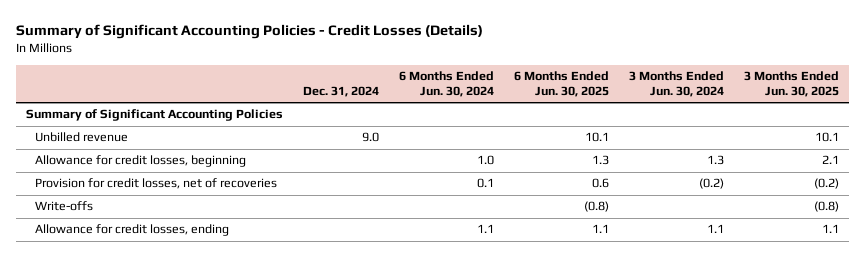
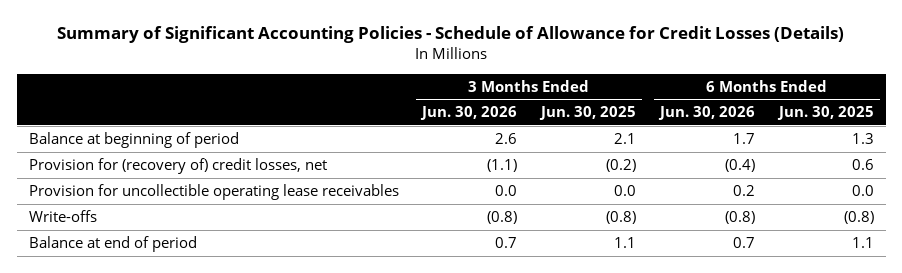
[15,24,483,40] Summary of Significant Accounting Policies - Credit Losses (Details) -> [57,26,845,44] Summary of Significant Accounting Policies - Schedule of Allowance for Credit Losses (Details)
[302,86,379,98] Dec. 31, 2024 -> none
[398,70,494,98] 6 Months Ended Jun. 30, 2024 -> none
[629,70,725,98] 3 Months Ended Jun. 30, 2024 -> none
none -> [420,106,518,121] Jun. 30, 2026
none -> [657,106,755,121] Jun. 30, 2026
[25,109,283,122] Summary of Significant Accounting Policies -> none
[35,132,129,143] Unbilled revenue -> none
[35,155,247,168] Allowance for credit losses, beginning -> [28,131,239,148] Balance at beginning of period
[35,178,278,190] Provision for credit losses, net of recoveries -> [28,157,327,174] Provision for (recovery of) credit losses, net
none -> [28,183,399,200] Provision for uncollectible operating lease receivables
[35,224,230,237] Allowance for credit losses, ending -> [28,235,197,252] Balance at end of period

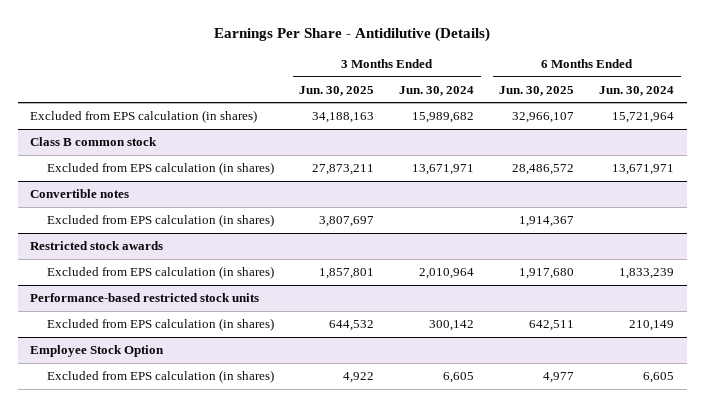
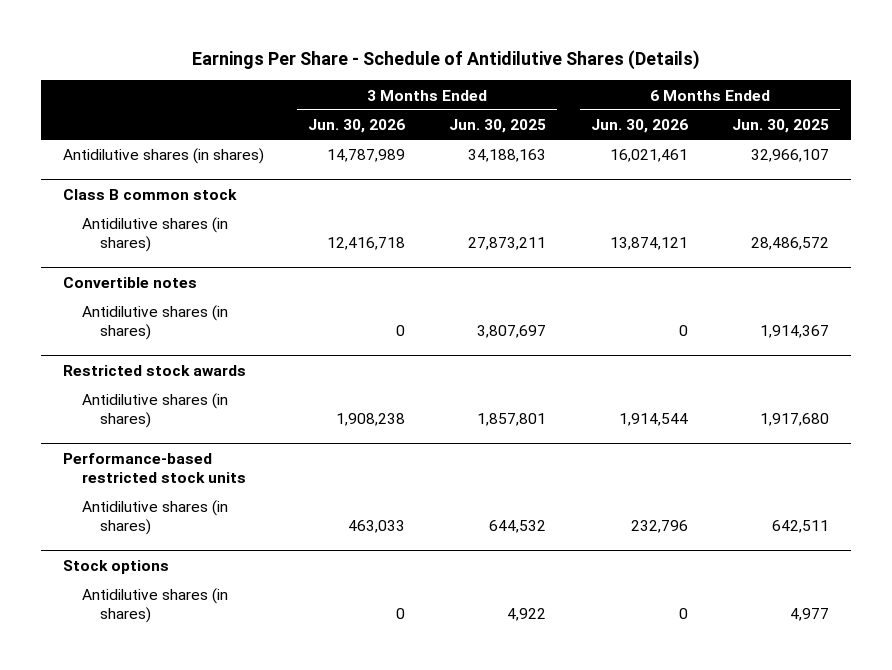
[214,27,491,43] Earnings Per Share - Antidilutive (Details) -> [191,49,700,70] Earnings Per Share - Schedule of Antidilutive Shares (Details)
[399,85,475,96] Jun. 30, 2024 -> none
[599,85,675,96] Jun. 30, 2024 -> none
none -> [308,119,406,134] Jun. 30, 2026
none -> [590,119,688,134] Jun. 30, 2026
[30,110,258,124] Excluded from EPS calculation (in shares) -> [62,148,264,165] Antidilutive shares (in shares)
[47,162,275,176] Excluded from EPS calculation (in shares) -> [81,217,228,253] Antidilutive shares (in shares)
[47,214,275,228] Excluded from EPS calculation (in shares) -> [81,305,228,341] Antidilutive shares (in shares)
[47,266,275,280] Excluded from EPS calculation (in shares) -> [81,393,228,429] Antidilutive shares (in shares)
[47,318,275,332] Excluded from EPS calculation (in shares) -> [81,500,228,536] Antidilutive shares (in shares)
[30,345,165,358] Employee Stock Option -> [62,559,169,574] Stock options
[47,370,275,384] Excluded from EPS calculation (in shares) -> [81,588,228,624] Antidilutive shares (in shares)

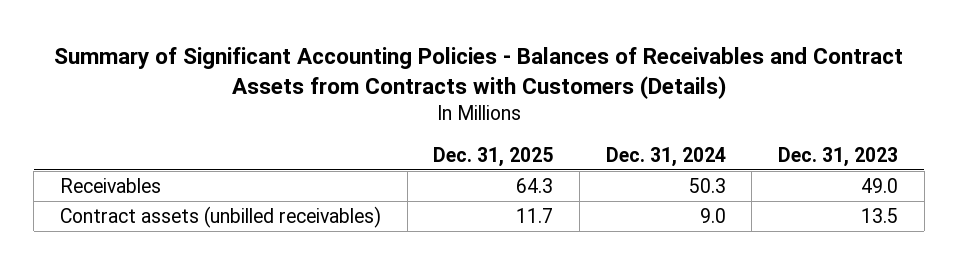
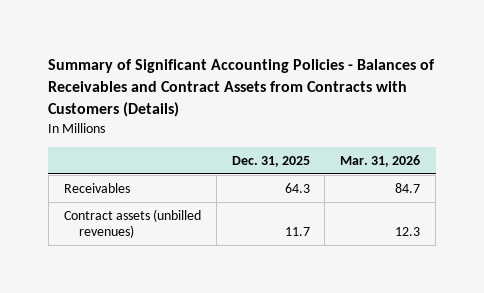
[605,146,726,167] Dec. 31, 2024 -> none
[778,146,899,167] Dec. 31, 2023 -> none
none -> [340,154,421,167] Mar. 31, 2026
[60,205,382,228] Contract assets (unbilled receivables) -> [63,208,201,239] Contract assets (unbilled revenues)

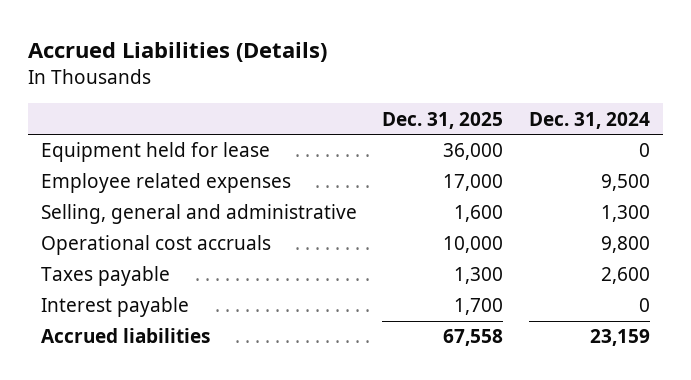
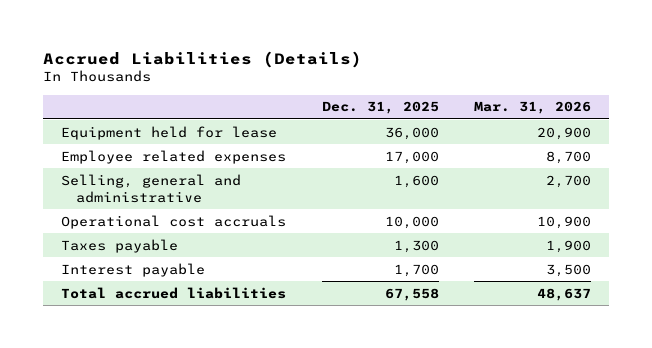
[528,111,650,129] Dec. 31, 2024 -> none
none -> [474,101,592,115] Mar. 31, 2026
[41,328,211,344] Accrued liabilities -> [61,286,287,299] Total accrued liabilities

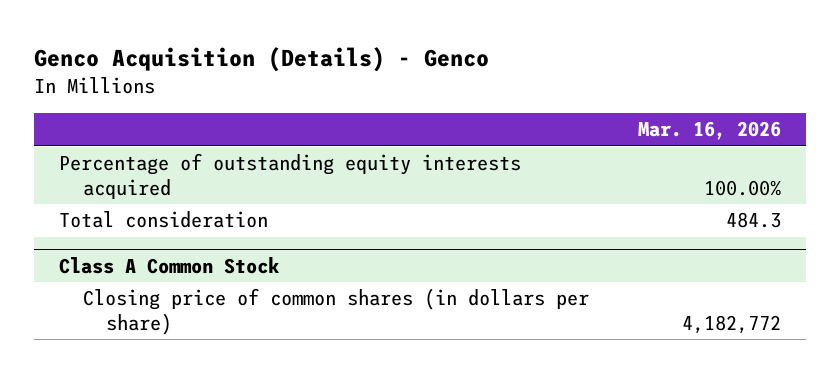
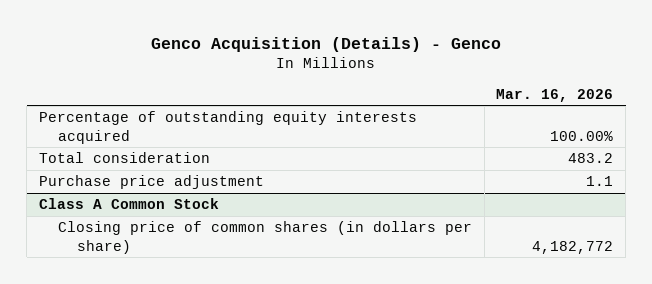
[725,212,781,229] 484.3 -> [568,153,614,164] 483.2
none -> [38,175,264,190] Purchase price adjustment

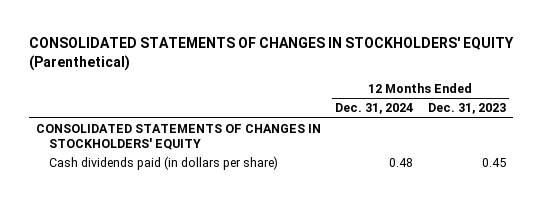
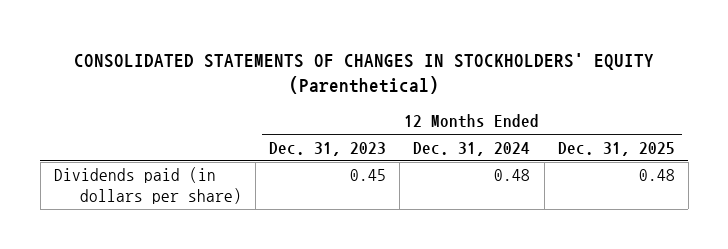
none -> [557,141,675,156] Dec. 31, 2025
[35,124,321,150] CONSOLIDATED STATEMENTS OF CHANGES IN STOCKHOLDERS' EQUITY -> none
[49,156,279,171] Cash dividends paid (in dollars per share) -> [53,167,242,204] Dividends paid (in dollars per share)

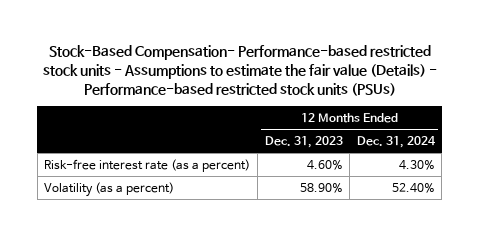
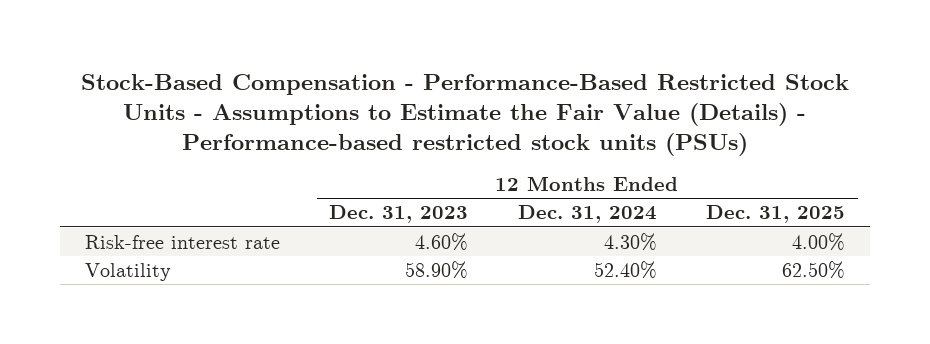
[42,45,437,97] Stock-Based Compensation- Performance-based restricted stock units - Assumptions to estimate the fair value (Details) - Performance-based restricted stock units (PSUs) -> [81,74,850,157] Stock-Based Compensation - Performance-Based Restricted Stock Units - Assumptions to Estimate the Fair Value (Details) - Performance-based restricted stock units (PSUs)
none -> [706,205,846,224] Dec. 31, 2025
[44,158,251,172] Risk-free interest rate (as a percent) -> [84,234,280,249] Risk-free interest rate
[44,181,175,197] Volatility (as a percent) -> [84,262,171,281] Volatility

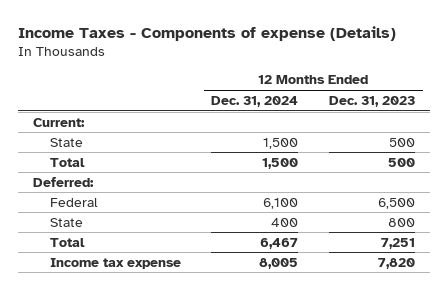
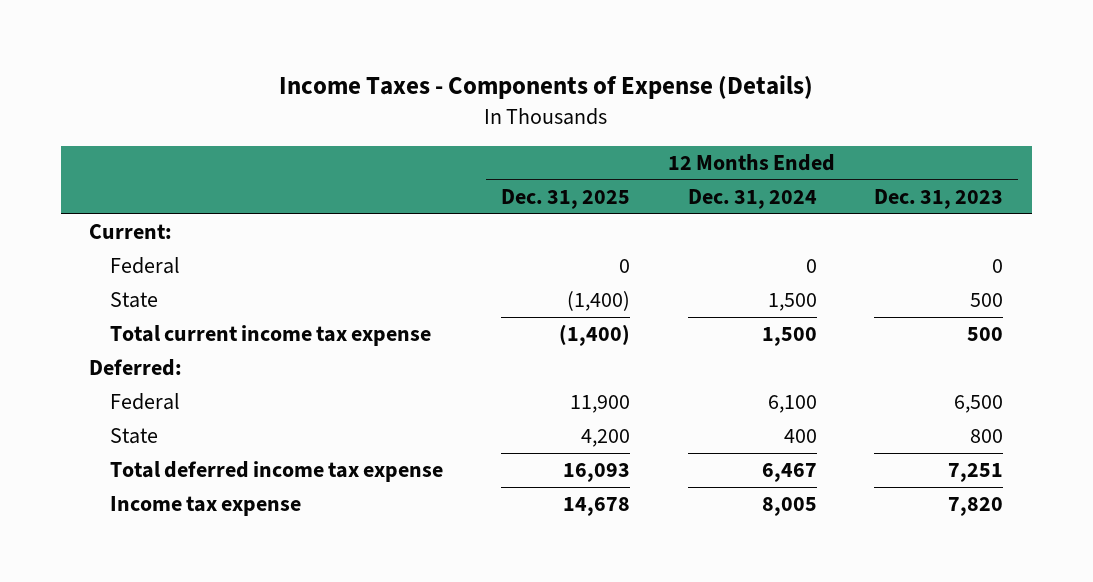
[17,26,396,42] Income Taxes - Components of expense (Details) -> [279,75,814,100] Income Taxes - Components of Expense (Details)
none -> [500,188,630,209] Dec. 31, 2025
none -> [109,257,180,275] Federal
[49,157,85,167] Total -> [109,325,431,347] Total current income tax expense
[49,237,85,247] Total -> [109,461,443,483] Total deferred income tax expense

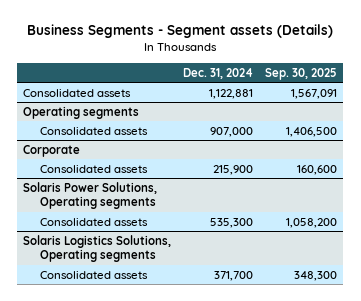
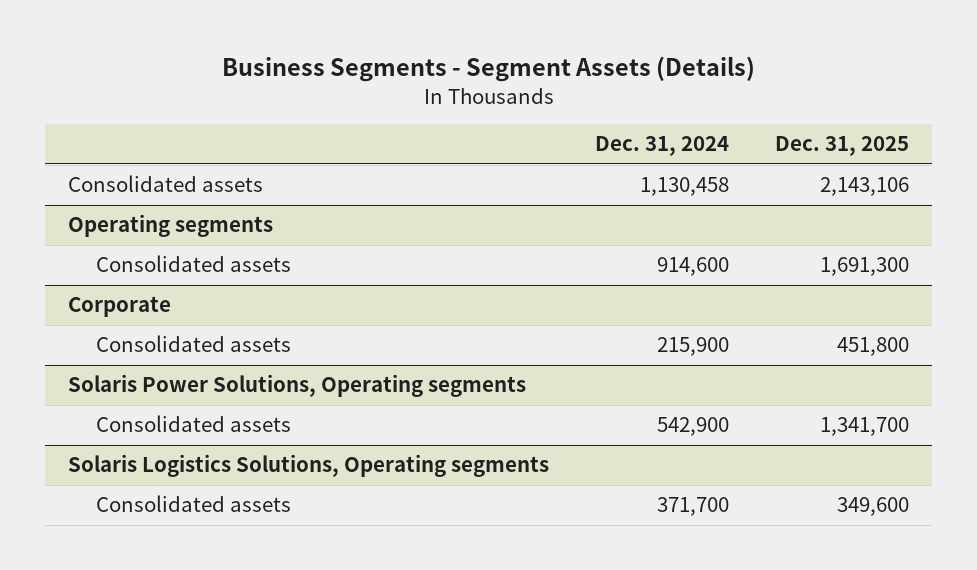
[27,24,334,39] Business Segments - Segment assets (Details) -> [221,56,755,83] Business Segments - Segment Assets (Details)
[265,67,338,80] Sep. 30, 2025 -> none
none -> [775,136,910,157] Dec. 31, 2025
[209,88,254,99] 1,122,881 -> [640,177,730,197] 1,130,458
[210,126,254,137] 907,000 -> [657,257,730,277] 914,600
[210,217,254,228] 535,300 -> [657,417,730,437] 542,900

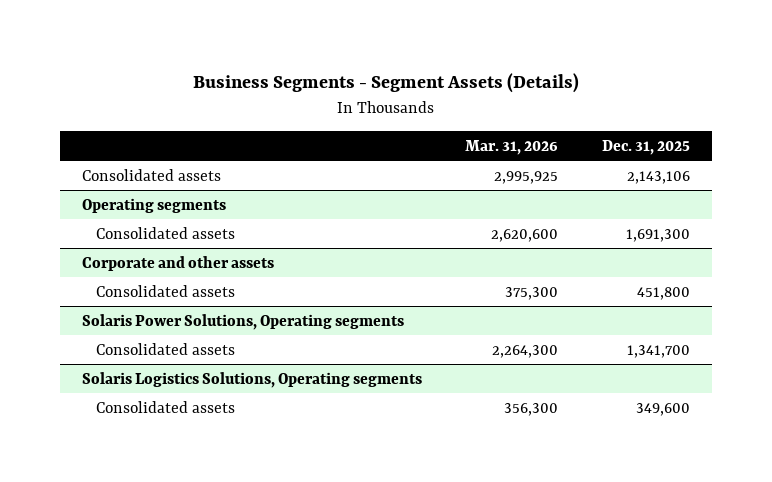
[595,136,730,157] Dec. 31, 2024 -> none
none -> [465,139,559,155] Mar. 31, 2026
[67,296,171,318] Corporate -> [81,255,274,271] Corporate and other assets

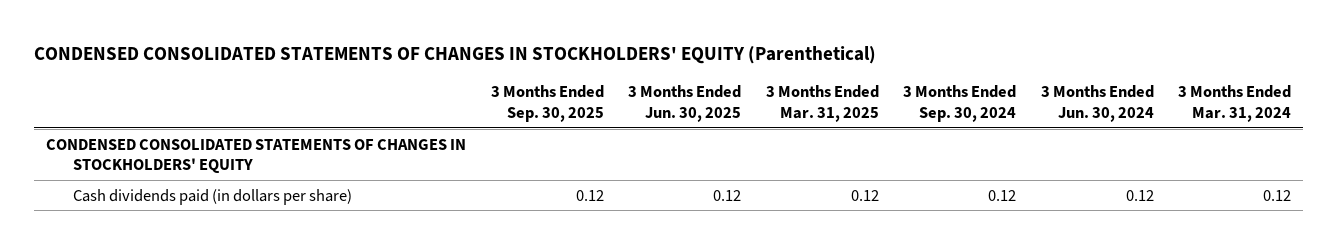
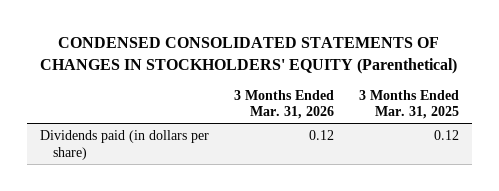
[490,85,604,122] 3 Months Ended Sep. 30, 2025 -> none
[628,85,742,122] 3 Months Ended Jun. 30, 2025 -> none
[903,85,1017,122] 3 Months Ended Sep. 30, 2024 -> none
[1040,85,1154,122] 3 Months Ended Jun. 30, 2024 -> none
[1178,85,1292,122] 3 Months Ended Mar. 31, 2024 -> none
none -> [233,89,334,120] 3 Months Ended Mar. 31, 2026
[46,138,467,174] CONDENSED CONSOLIDATED STATEMENTS OF CHANGES IN STOCKHOLDERS' EQUITY -> none
[72,188,352,205] Cash dividends paid (in dollars per share) -> [39,129,209,160] Dividends paid (in dollars per share)

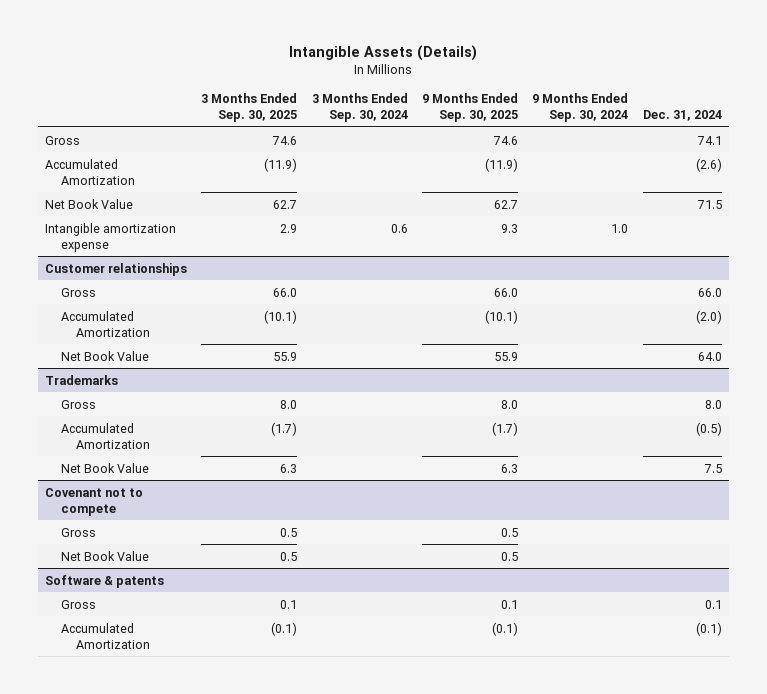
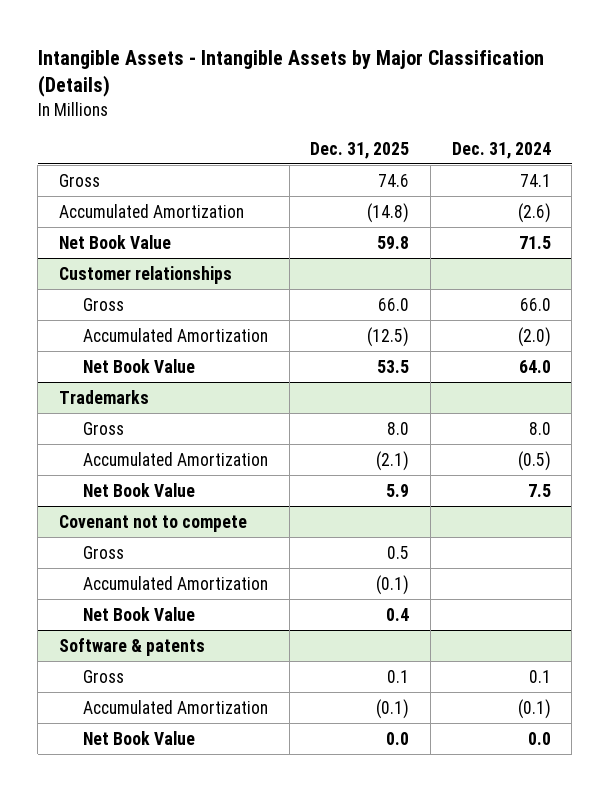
[289,45,478,62] Intangible Assets (Details) -> [37,50,544,98] Intangible Assets - Intangible Assets by Major Classification (Details)
[201,93,298,123] 3 Months Ended Sep. 30, 2025 -> none
[311,93,408,123] 3 Months Ended Sep. 30, 2024 -> none
[422,93,519,123] 9 Months Ended Sep. 30, 2025 -> none
[532,93,629,123] 9 Months Ended Sep. 30, 2024 -> none
none -> [310,141,410,159] Dec. 31, 2025
[45,222,177,252] Intangible amortization expense -> none
none -> [82,575,268,590] Accumulated Amortization
none -> [82,730,195,745] Net Book Value

